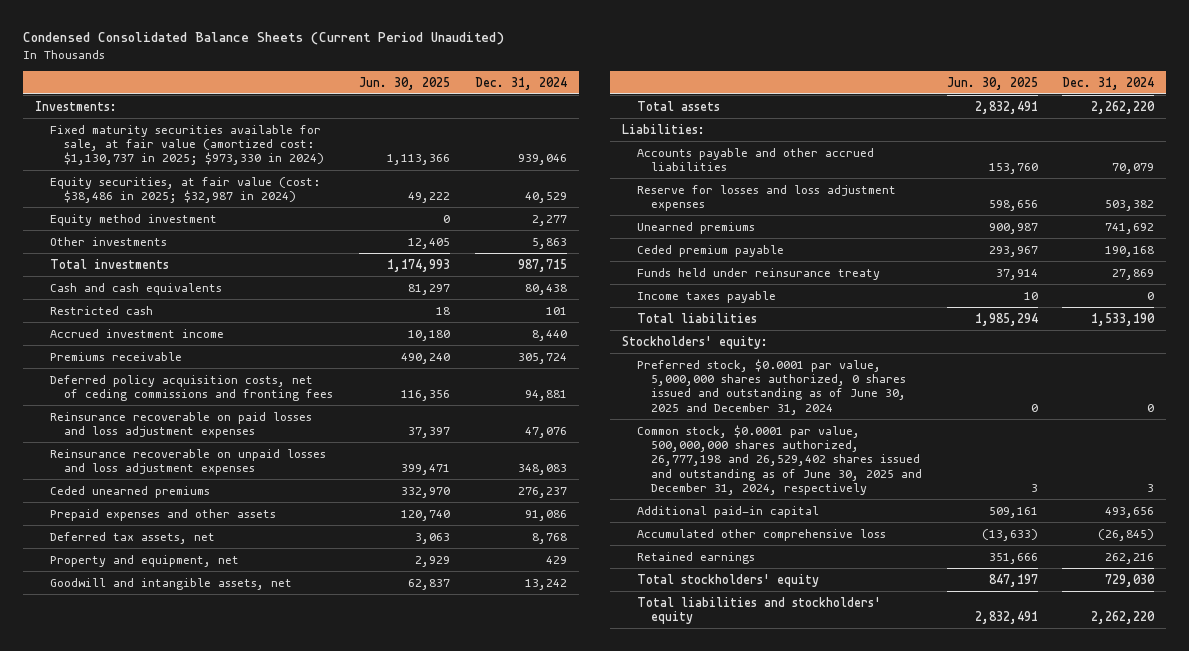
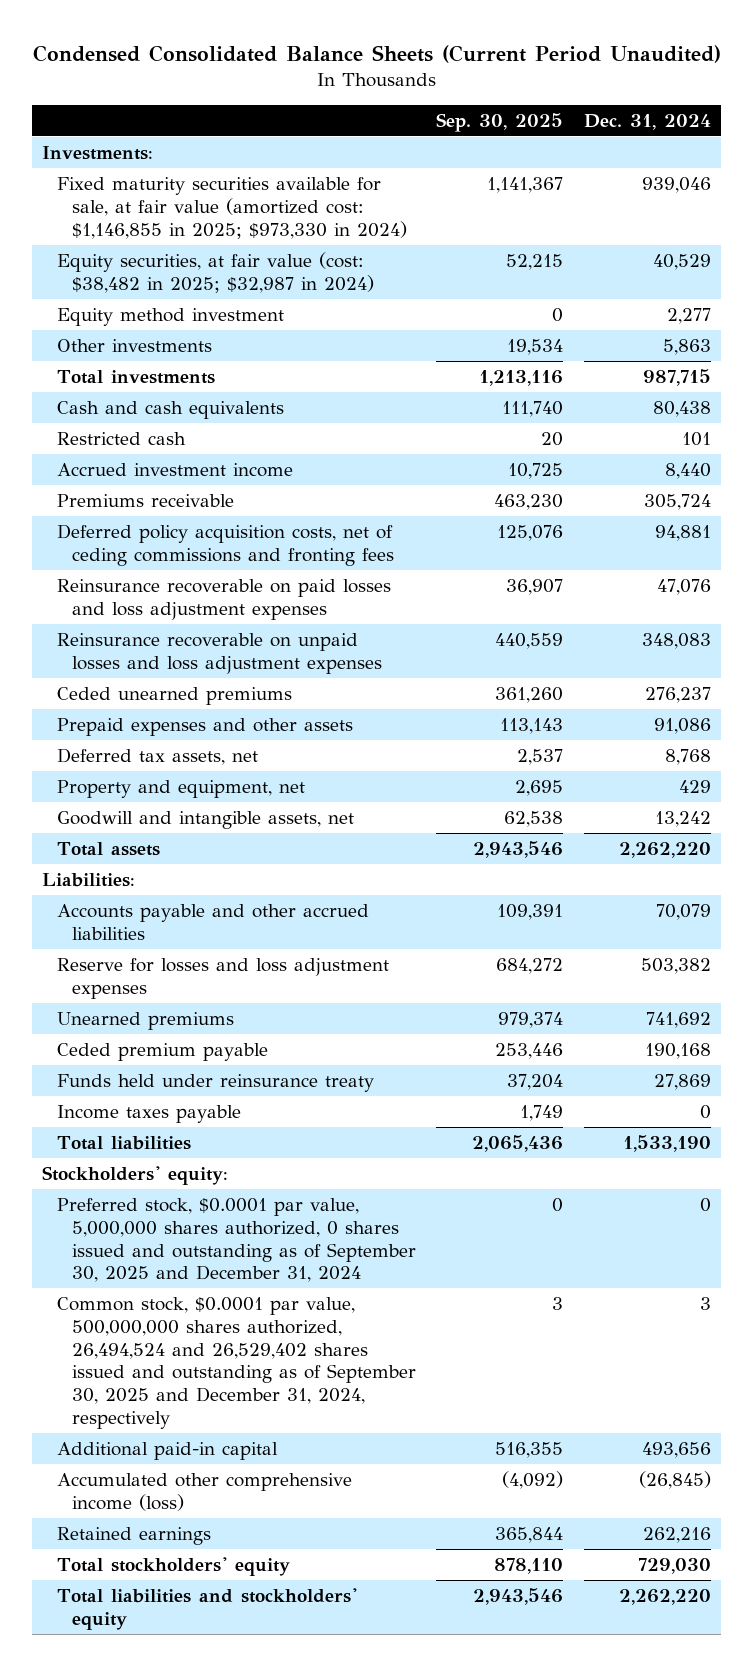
[359,76,451,90] Jun. 30, 2025 -> none
none -> [436,112,564,132] Sep. 30, 2025
[49,124,324,166] Fixed maturity securities available for sale, at fair value (amortized cost: $1,130,737 in 2025; $973,330 in 2024) -> [56,176,407,239] Fixed maturity securities available for sale, at fair value (amortized cost: $1,146,855 in 2025; $973,330 in 2024)
[49,176,320,204] Equity securities, at fair value (cost: $38,486 in 2025; $32,987 in 2024) -> [56,251,374,293] Equity securities, at fair value (cost: $38,482 in 2025; $32,987 in 2024)
[636,358,907,415] Preferred stock, $0.0001 par value, 5,000,000 shares authorized, 0 shares issued and outstanding as of June 30, 2025 and December 31, 2024 -> [56,1197,416,1283] Preferred stock, $0.0001 par value, 5,000,000 shares authorized, 0 shares issued and outstanding as of September 30, 2025 and December 31, 2024
[636,424,923,495] Common stock, $0.0001 par value, 500,000,000 shares authorized, 26,777,198 and 26,529,402 shares issued and outstanding as of June 30, 2025 and December 31, 2024, respectively -> [56,1296,416,1430] Common stock, $0.0001 par value, 500,000,000 shares authorized, 26,494,524 and 26,529,402 shares issued and outstanding as of September 30, 2025 and December 31, 2024, respectively
[636,528,886,541] Accumulated other comprehensive loss -> [56,1472,352,1511] Accumulated other comprehensive income (loss)

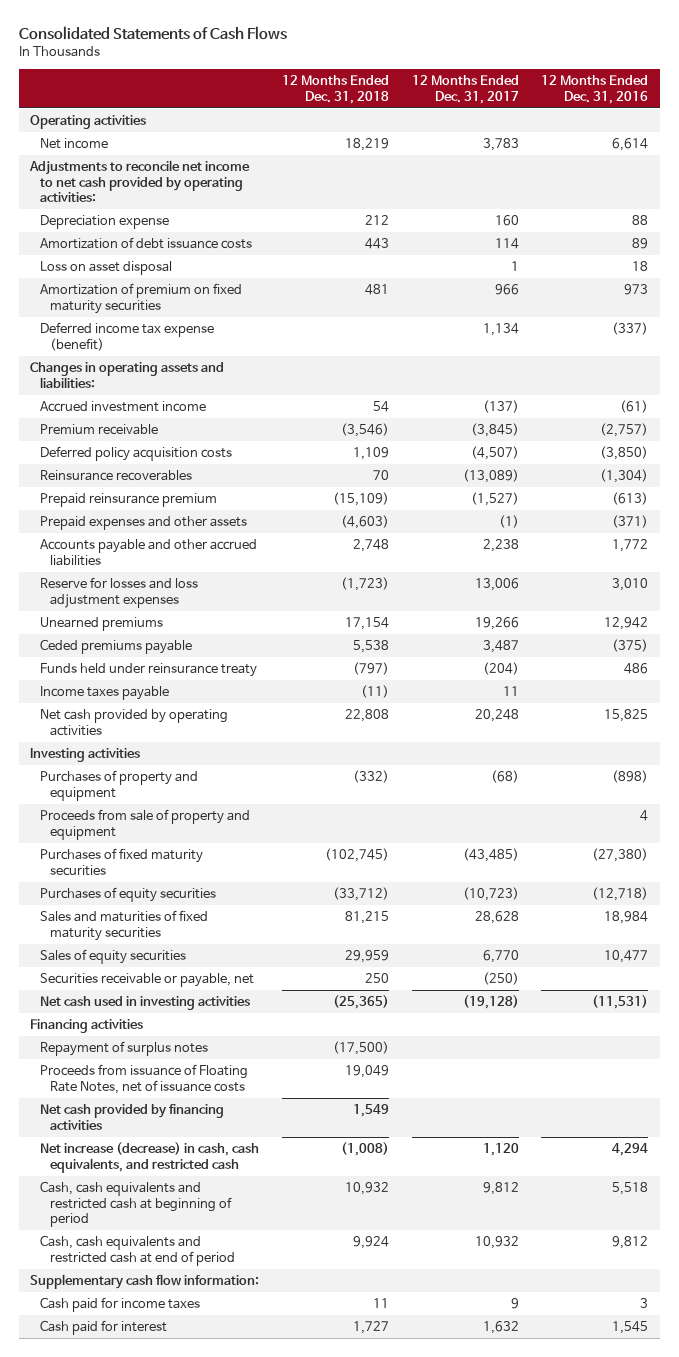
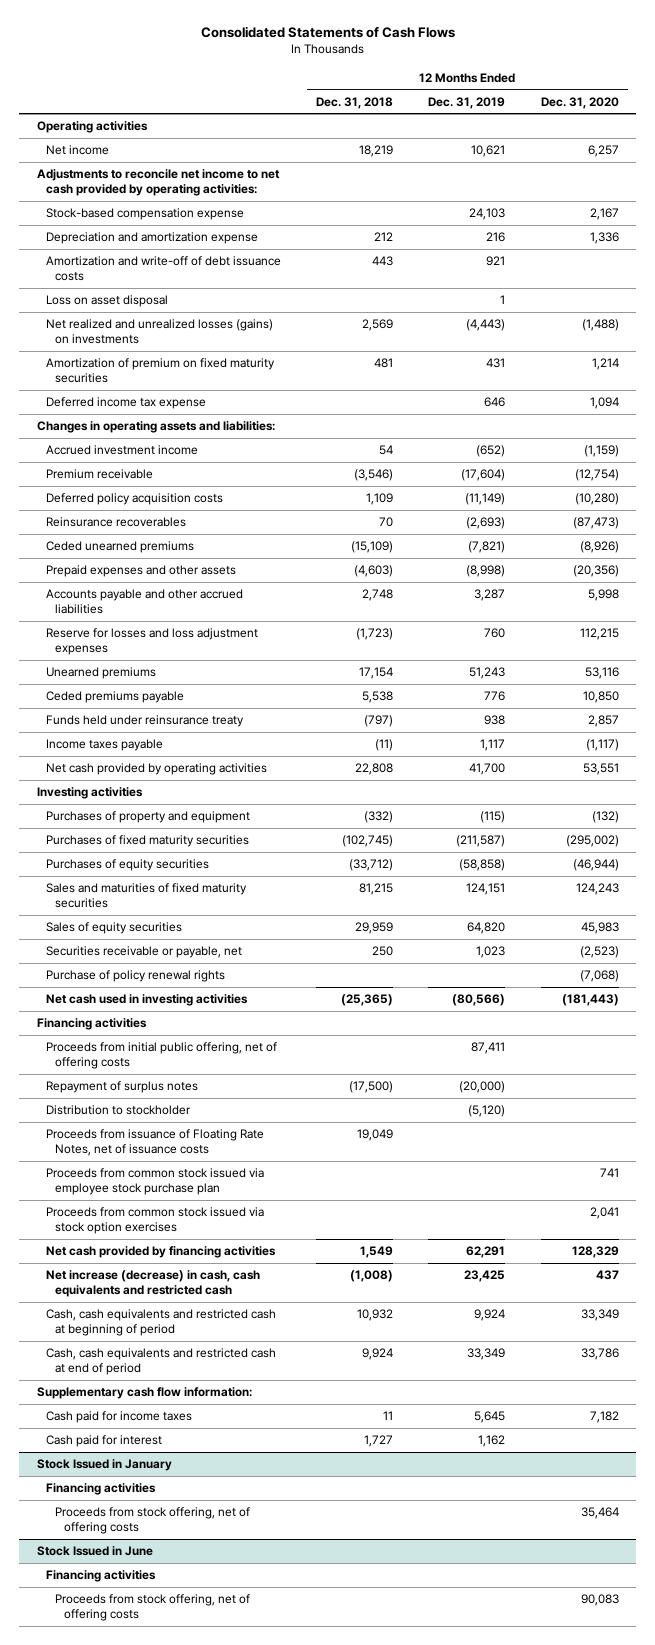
[411,75,519,104] 12 Months Ended Dec. 31, 2017 -> none
[541,75,649,104] 12 Months Ended Dec. 31, 2016 -> none
none -> [428,96,506,109] Dec. 31, 2019
none -> [540,96,619,109] Dec. 31, 2020
none -> [45,208,244,221] Stock-based compensation expense
[40,215,170,230] Depreciation expense -> [45,232,258,245] Depreciation and amortization expense
[40,237,253,250] Amortization of debt issuance costs -> [45,256,281,282] Amortization and write-off of debt issuance costs
none -> [45,319,273,345] Net realized and unrealized losses (gains) on investments
[40,322,215,351] Deferred income tax expense (benefit) -> [45,397,206,410] Deferred income tax expense
[40,493,218,508] Prepaid reinsurance premium -> [45,541,194,554] Ceded unearned premiums
[40,809,251,840] Proceeds from sale of property and equipment -> none
none -> [45,970,225,983] Purchase of policy renewal rights
none -> [45,1042,277,1070] Proceeds from initial public offering, net of offering costs
none -> [45,1105,191,1116] Distribution to stockholder
none -> [45,1168,264,1196] Proceeds from common stock issued via employee stock purchase plan
none -> [45,1207,264,1235] Proceeds from common stock issued via stock option exercises
[40,1142,260,1173] Net increase (decrease) in cash, cash equivalents, and restricted cash -> [45,1270,260,1298] Net increase (decrease) in cash, cash equivalents and restricted cash
none -> [36,1459,172,1472] Stock Issued in January
none -> [45,1483,156,1496] Financing activities
none -> [55,1507,251,1535] Proceeds from stock offering, net of offering costs
none -> [36,1546,153,1557] Stock Issued in June
none -> [45,1570,156,1583] Financing activities
none -> [55,1594,251,1622] Proceeds from stock offering, net of offering costs

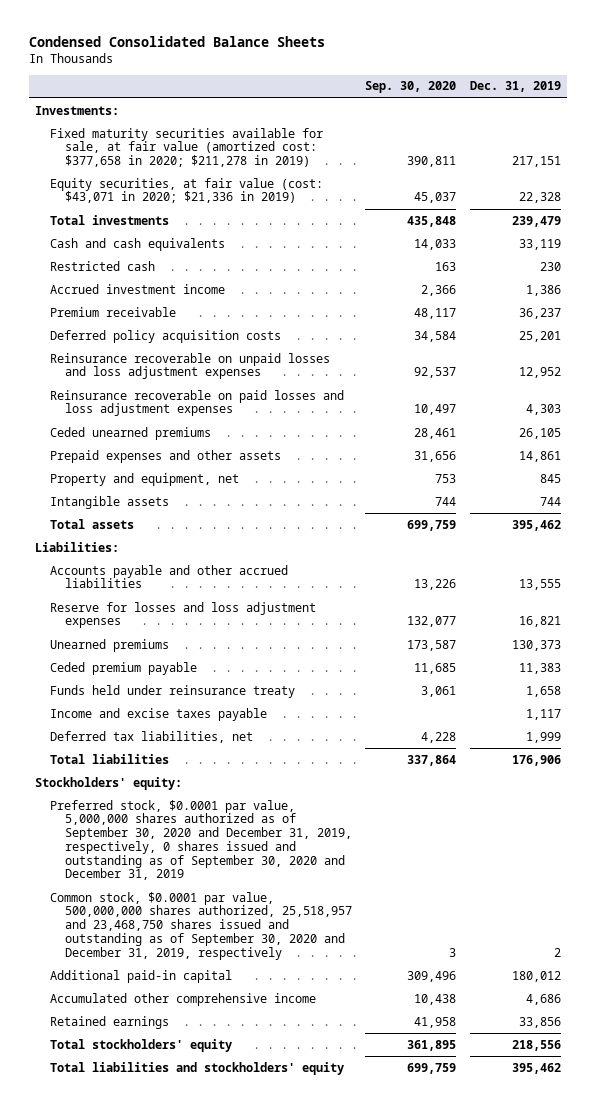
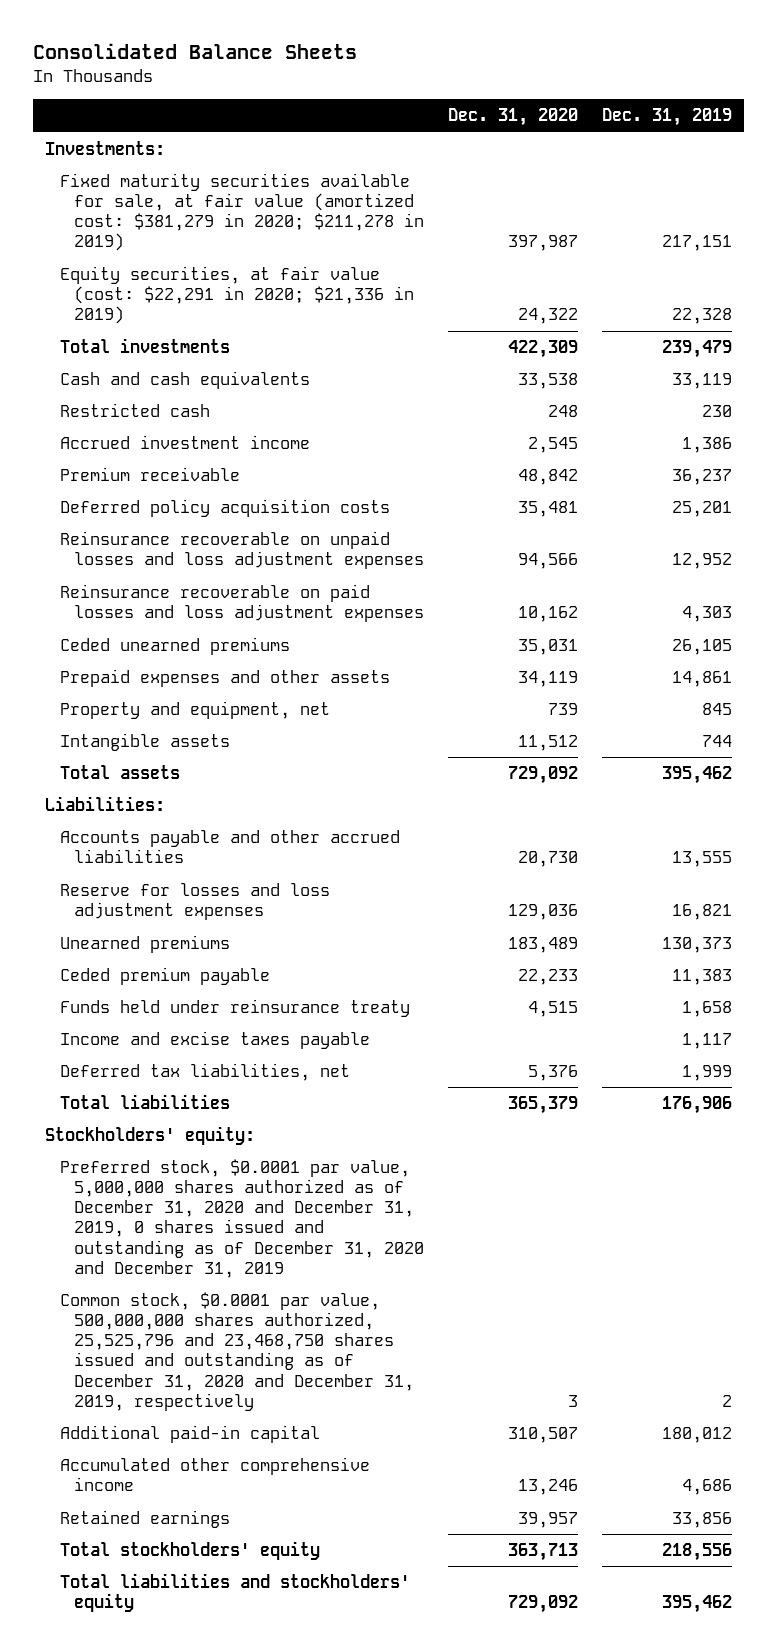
[28,35,325,47] Condensed Consolidated Balance Sheets -> [33,43,358,60] Consolidated Balance Sheets
[365,81,457,94] Sep. 30, 2020 -> none
none -> [448,108,579,127] Dec. 31, 2020
[49,127,323,168] Fixed maturity securities available for sale, at fair value (amortized cost: $377,658 in 2020; $211,278 in 2019) -> [59,173,425,252] Fixed maturity securities available for sale, at fair value (amortized cost: $381,279 in 2020; $211,278 in 2019)
[49,177,323,204] Equity securities, at fair value (cost: $43,071 in 2020; $21,336 in 2019) -> [59,266,415,325] Equity securities, at fair value (cost: $22,291 in 2020; $21,336 in 2019)
[49,799,352,881] Preferred stock, $0.0001 par value, 5,000,000 shares authorized as of September 30, 2020 and December 31, 2019, respectively, 0 shares issued and outstanding as of September 30, 2020 and December 31, 2019 -> [59,1159,425,1278] Preferred stock, $0.0001 par value, 5,000,000 shares authorized as of December 31, 2020 and December 31, 2019, 0 shares issued and outstanding as of December 31, 2020 and December 31, 2019
[49,891,352,960] Common stock, $0.0001 par value, 500,000,000 shares authorized, 25,518,957 and 23,468,750 shares issued and outstanding as of September 30, 2020 and December 31, 2019, respectively -> [59,1292,415,1411] Common stock, $0.0001 par value, 500,000,000 shares authorized, 25,525,796 and 23,468,750 shares issued and outstanding as of December 31, 2020 and December 31, 2019, respectively

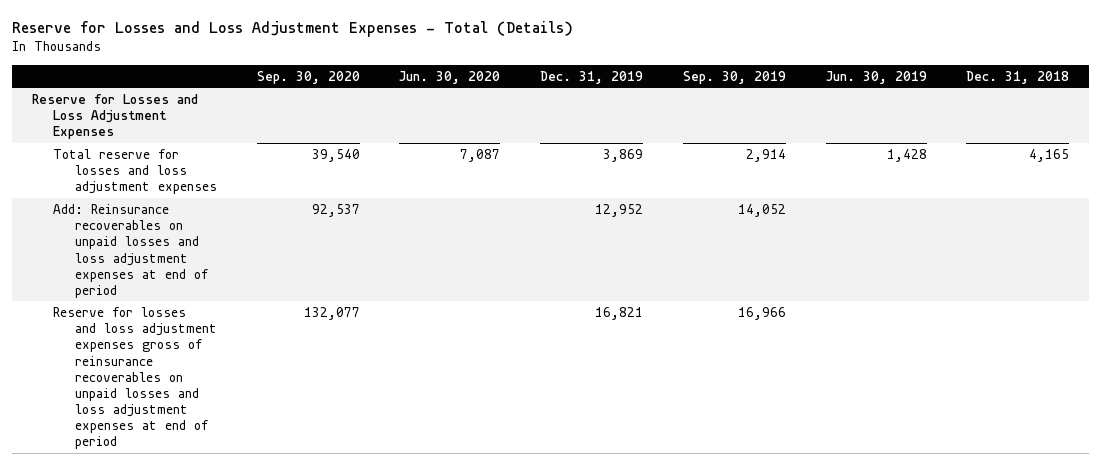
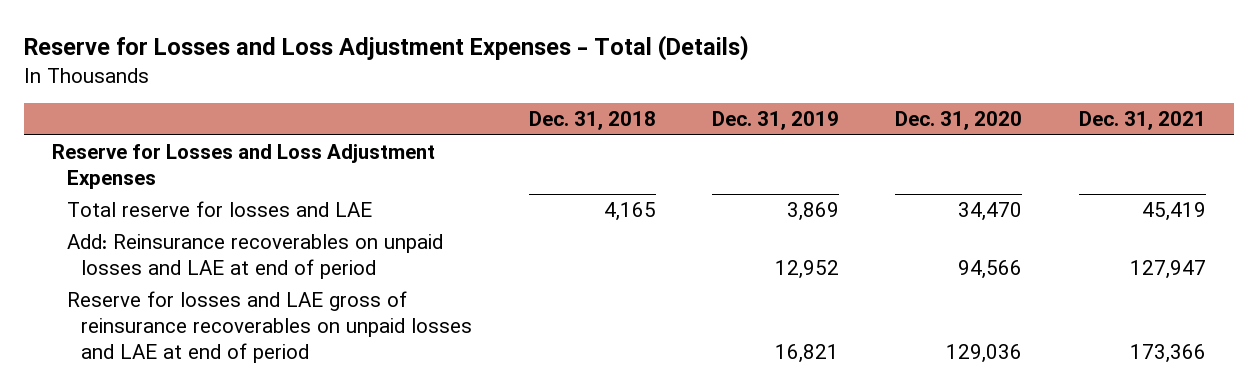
[256,70,360,84] Sep. 30, 2020 -> none
[399,70,501,84] Jun. 30, 2020 -> none
[682,70,786,84] Sep. 30, 2019 -> none
[825,70,927,84] Jun. 30, 2019 -> none
none -> [895,111,1023,131] Dec. 31, 2020
none -> [1078,111,1206,131] Dec. 31, 2021
[53,148,217,195] Total reserve for losses and loss adjustment expenses -> [66,201,372,218] Total reserve for losses and LAE
[53,203,208,298] Add: Reinsurance recoverables on unpaid losses and loss adjustment expenses at end of period -> [66,234,443,279] Add: Reinsurance recoverables on unpaid losses and LAE at end of period
[53,306,217,450] Reserve for losses and loss adjustment expenses gross of reinsurance recoverables on unpaid losses and loss adjustment expenses at end of period -> [66,291,473,363] Reserve for losses and LAE gross of reinsurance recoverables on unpaid losses and LAE at end of period

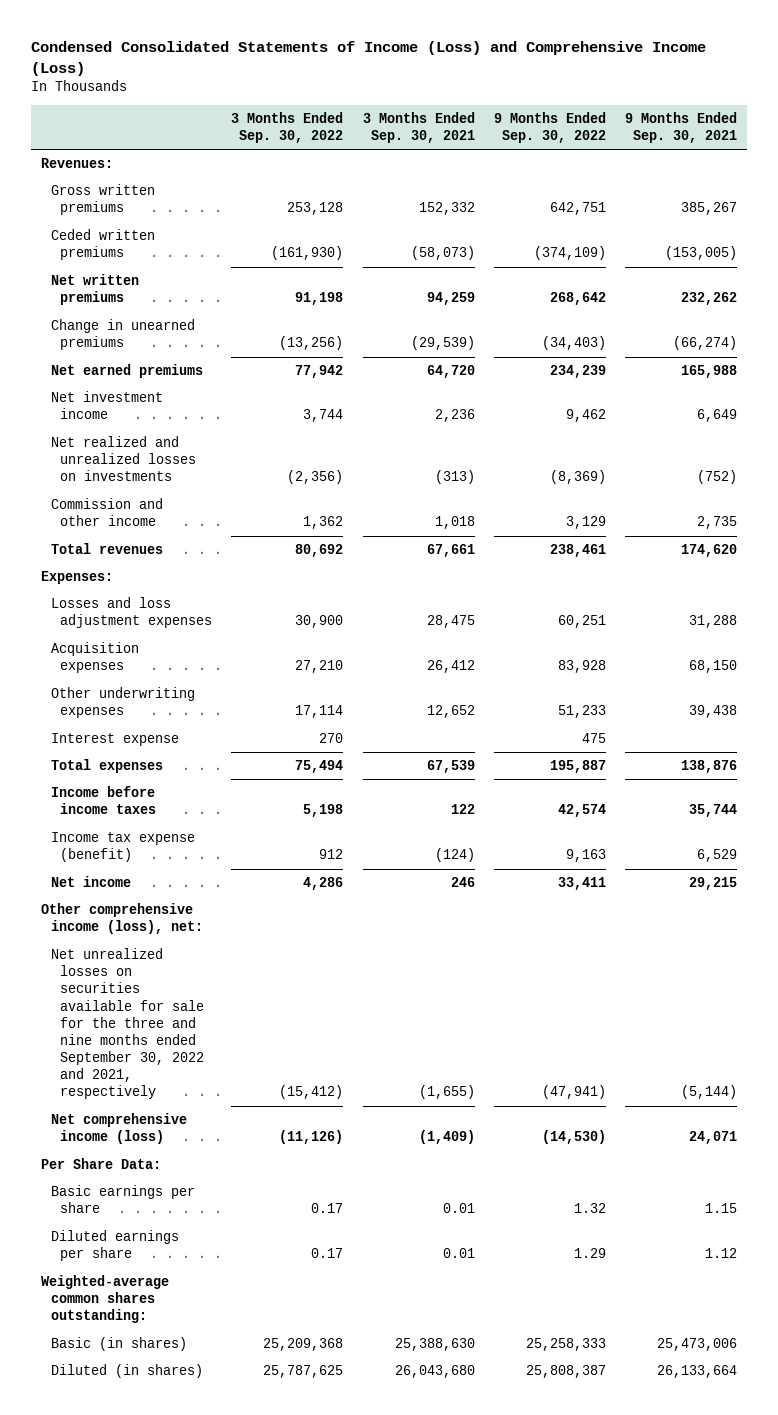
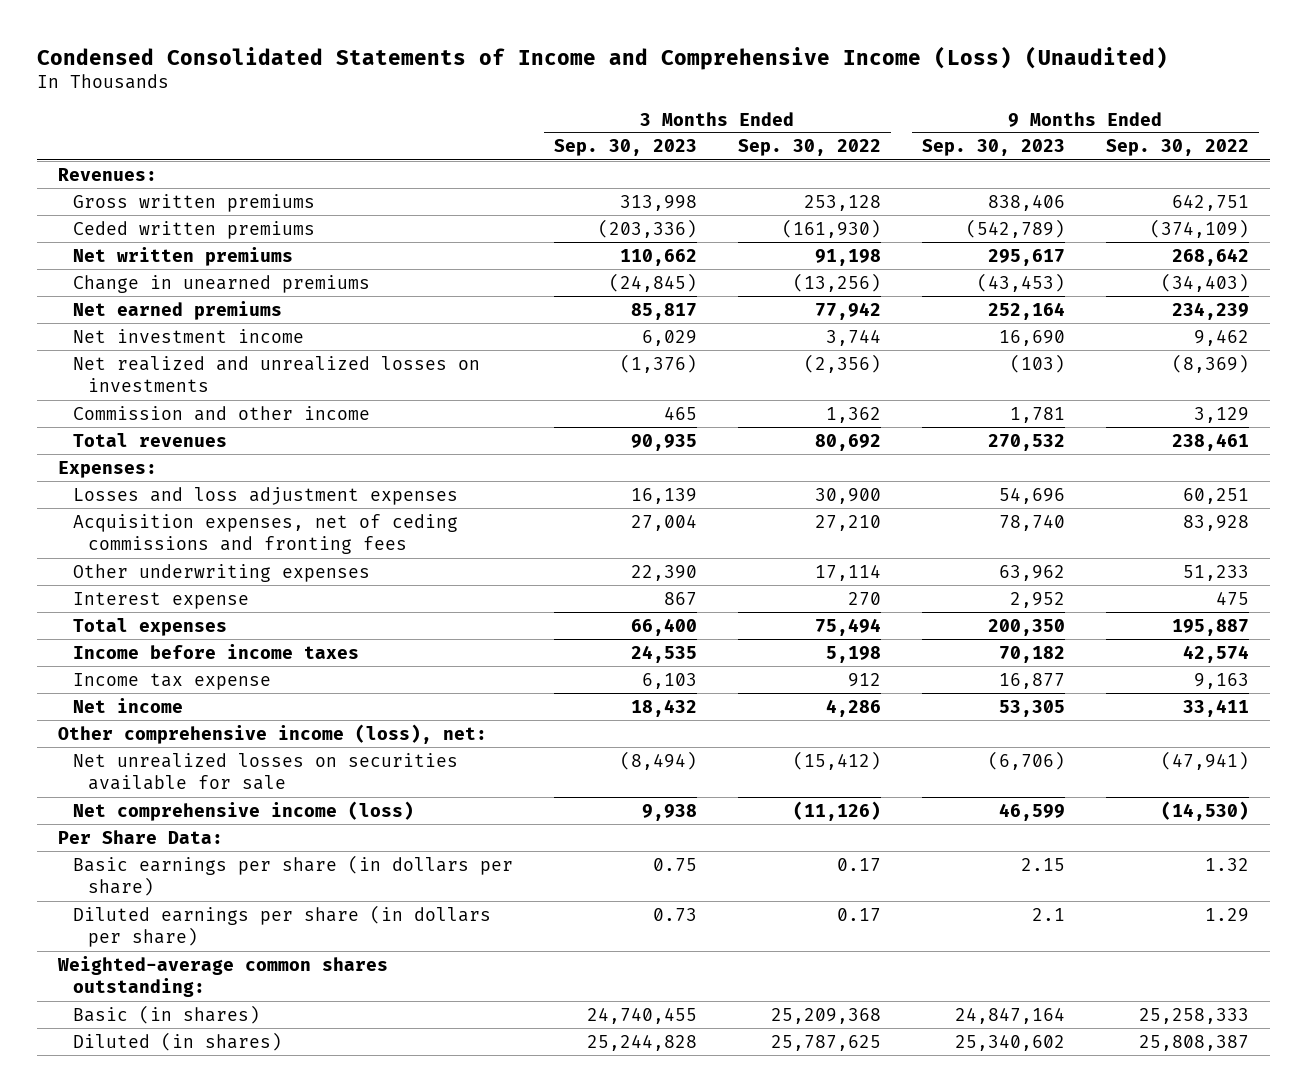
[31,41,707,77] Condensed Consolidated Statements of Income (Loss) and Comprehensive Income (Loss) -> [37,45,1169,70] Condensed Consolidated Statements of Income and Comprehensive Income (Loss) (Unaudited)
[362,112,475,144] 3 Months Ended Sep. 30, 2021 -> none
[625,112,738,144] 9 Months Ended Sep. 30, 2021 -> none
none -> [553,139,697,157] Sep. 30, 2023
none -> [921,139,1065,157] Sep. 30, 2023
[50,642,139,674] Acquisition expenses -> [72,513,458,555] Acquisition expenses, net of ceding commissions and fronting fees
[50,832,195,863] Income tax expense (benefit) -> [72,672,271,690] Income tax expense
[50,948,205,1100] Net unrealized losses on securities available for sale for the three and nine months ended September 30, 2022 and 2021, respectively -> [72,752,458,791] Net unrealized losses on securities available for sale
[50,1185,195,1214] Basic earnings per share -> [72,854,513,897] Basic earnings per share (in dollars per share)
[50,1230,179,1262] Diluted earnings per share -> [72,904,491,948] Diluted earnings per share (in dollars per share)

